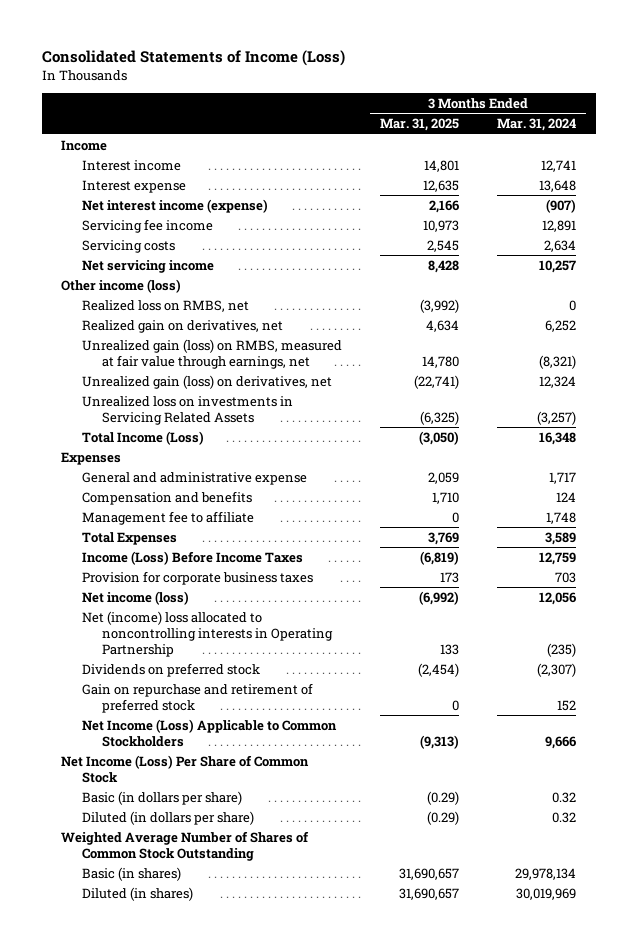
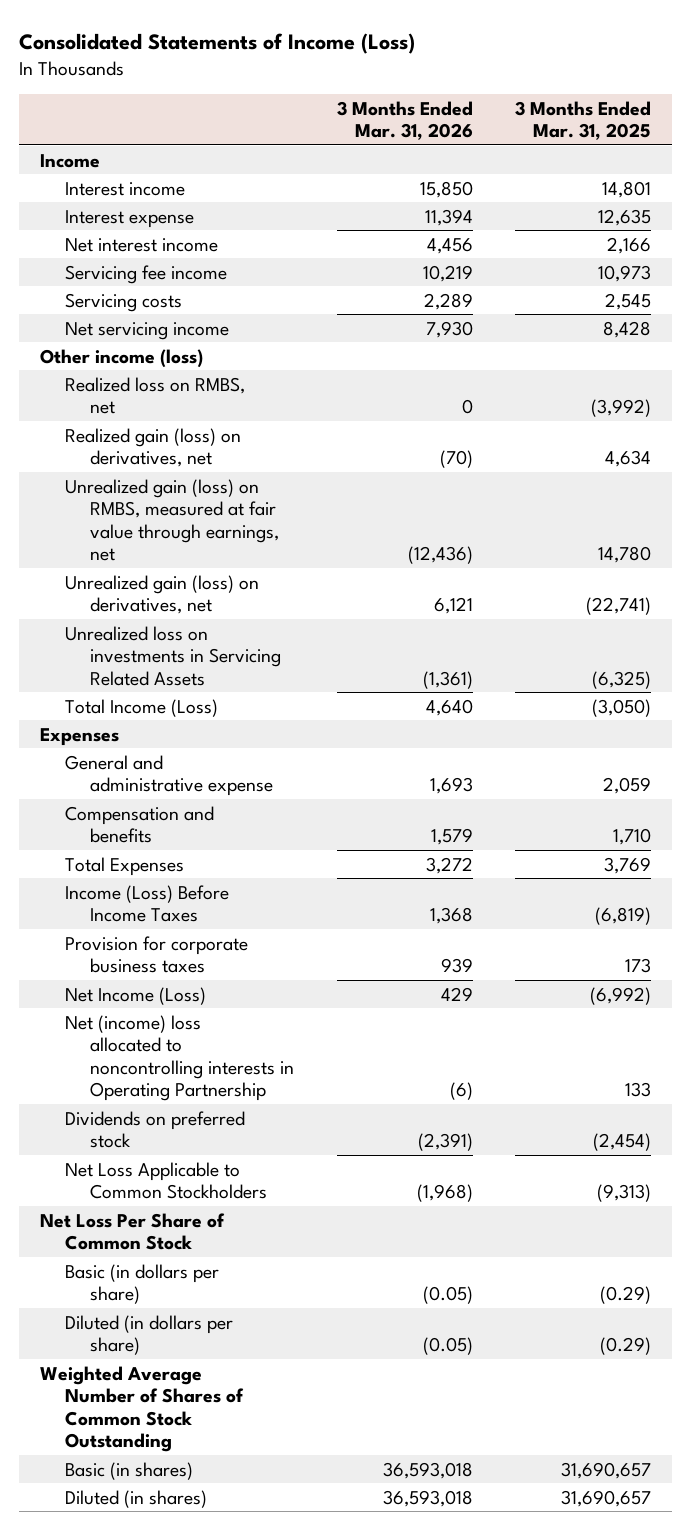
[497,118,577,132] Mar. 31, 2024 -> none
none -> [336,100,473,141] 3 Months Ended Mar. 31, 2026
[81,198,268,213] Net interest income (expense) -> [64,237,218,252] Net interest income
[81,319,283,333] Realized gain on derivatives, net -> [64,427,241,468] Realized gain (loss) on derivatives, net
[81,510,254,525] Management fee to affiliate -> none
[81,590,189,605] Net income (loss) -> [64,986,206,1005] Net Income (Loss)
[81,682,313,713] Gain on repurchase and retirement of preferred stock -> none
[81,718,337,747] Net Income (Loss) Applicable to Common Stockholders -> [64,1161,268,1200] Net Loss Applicable to Common Stockholders
[60,754,309,783] Net Income (Loss) Per Share of Common Stock -> [39,1212,225,1251] Net Loss Per Share of Common Stock

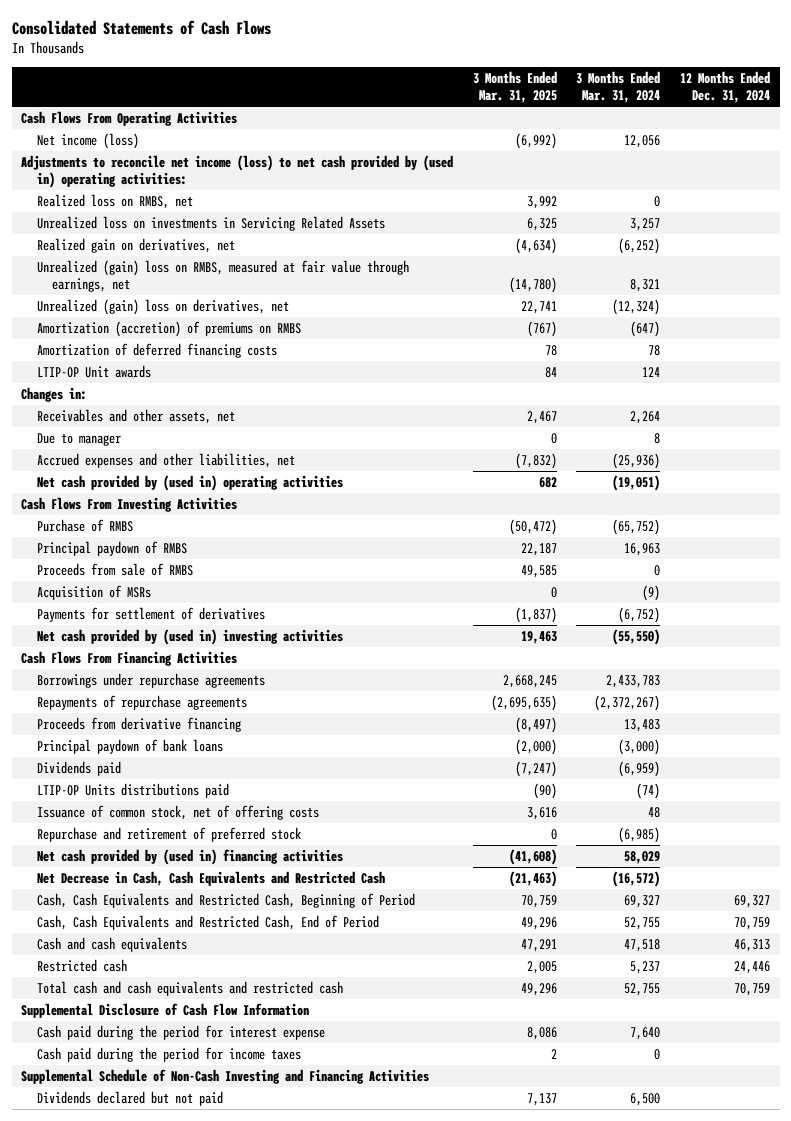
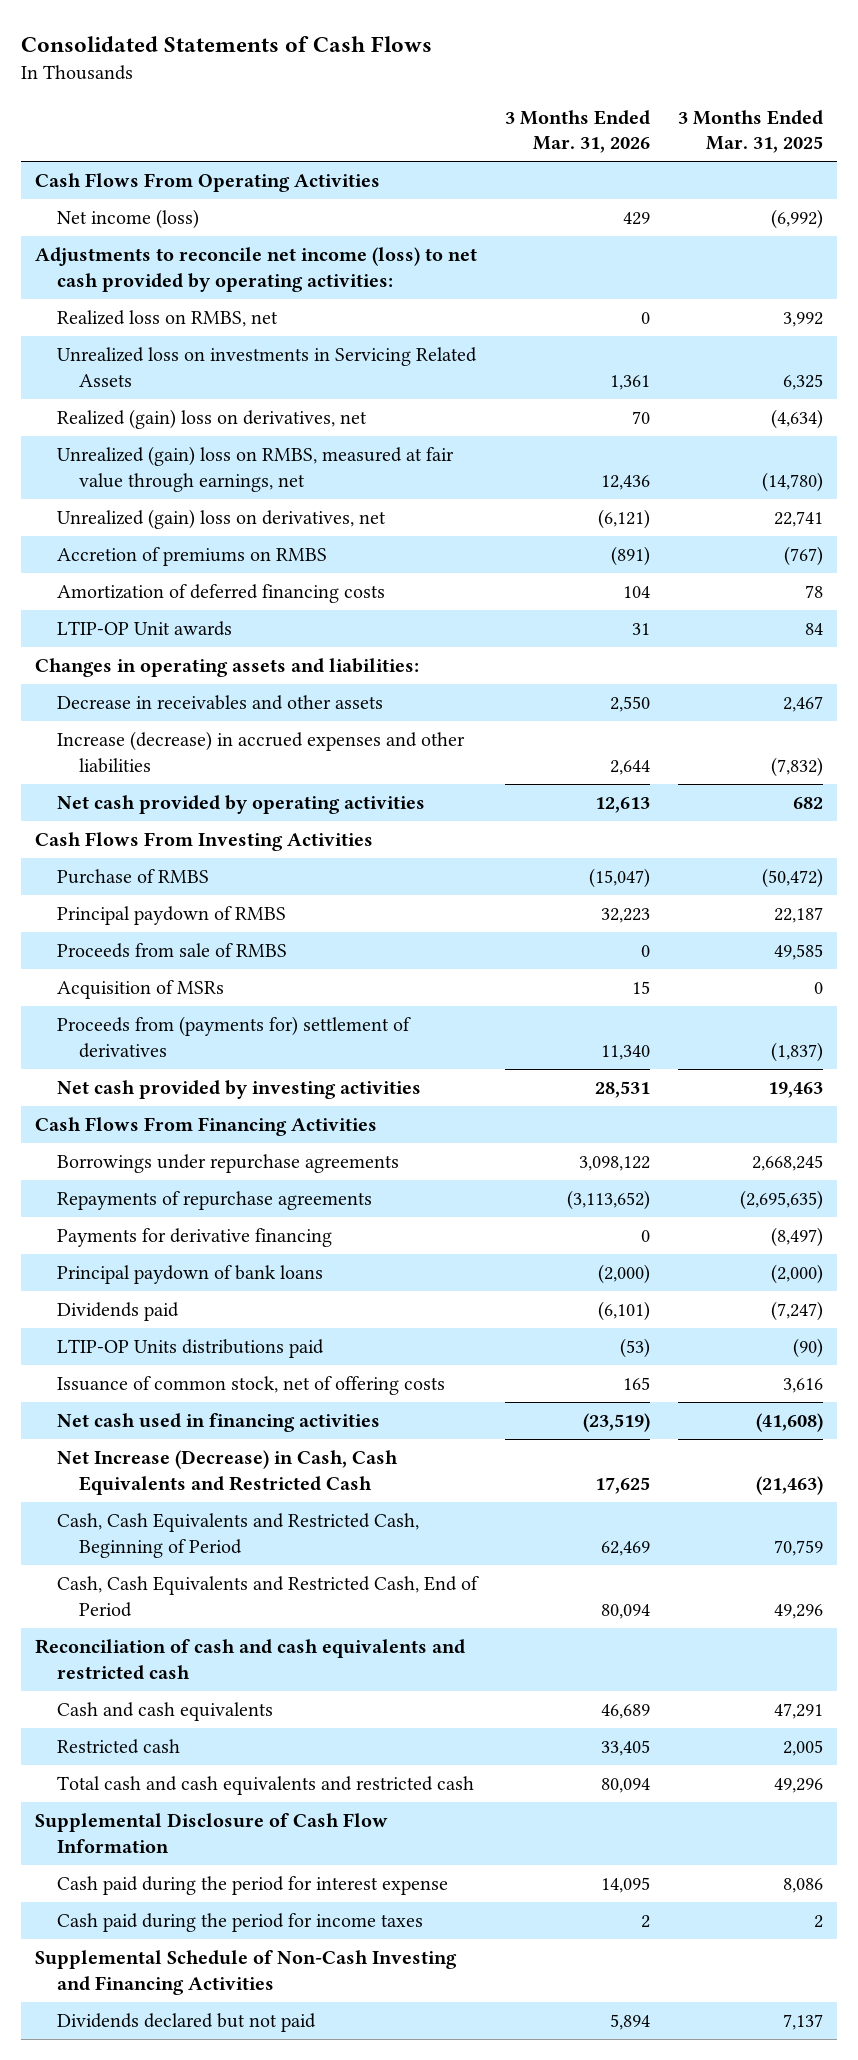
[576,71,661,103] 3 Months Ended Mar. 31, 2024 -> none
[680,71,771,103] 12 Months Ended Dec. 31, 2024 -> none
none -> [504,109,650,154] 3 Months Ended Mar. 31, 2026
[21,155,454,188] Adjustments to reconcile net income (loss) to net cash provided by (used in) operating activities: -> [35,246,478,292] Adjustments to reconcile net income (loss) to net cash provided by operating activities:
[36,238,235,254] Realized gain on derivatives, net -> [57,408,368,429] Realized (gain) loss on derivatives, net
[36,321,301,338] Amortization (accretion) of premiums on RMBS -> [57,546,328,566] Accretion of premiums on RMBS
[36,433,121,447] Due to manager -> none
[21,387,88,403] Changes in: -> [35,657,420,677] Changes in operating assets and liabilities:
[36,409,235,425] Receivables and other assets, net -> [57,694,384,710] Decrease in receivables and other assets
[36,453,295,469] Accrued expenses and other liabilities, net -> [57,730,466,773] Increase (decrease) in accrued expenses and other liabilities
[36,475,343,492] Net cash provided by (used in) operating activities -> [57,794,426,814] Net cash provided by operating activities
[36,607,265,623] Payments for settlement of derivatives -> [57,1015,412,1058] Proceeds from (payments for) settlement of derivatives
[36,629,343,646] Net cash provided by (used in) investing activities -> [57,1079,422,1099] Net cash provided by investing activities
[36,717,241,733] Proceeds from derivative financing -> [57,1227,333,1247] Payments for derivative financing
[36,827,301,843] Repurchase and retirement of preferred stock -> none
[36,849,343,866] Net cash provided by (used in) financing activities -> [57,1412,381,1432] Net cash used in financing activities
[36,871,385,887] Net Decrease in Cash, Cash Equivalents and Restricted Cash -> [57,1449,399,1495] Net Increase (Decrease) in Cash, Cash Equivalents and Restricted Cash
none -> [35,1638,466,1680] Reconciliation of cash and cash equivalents and restricted cash

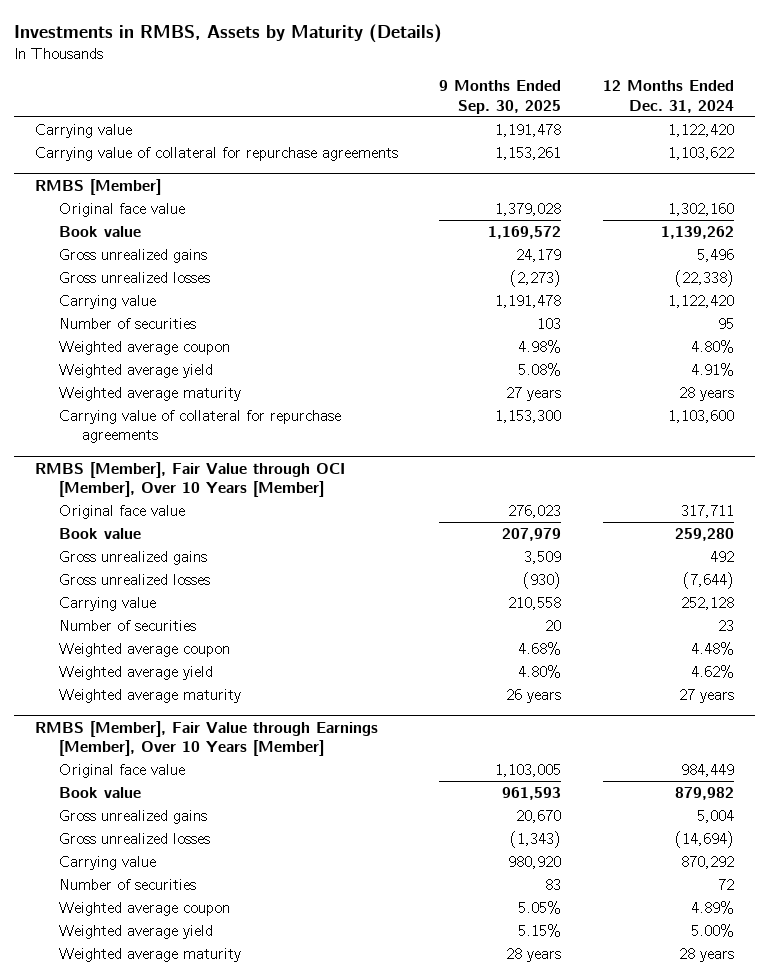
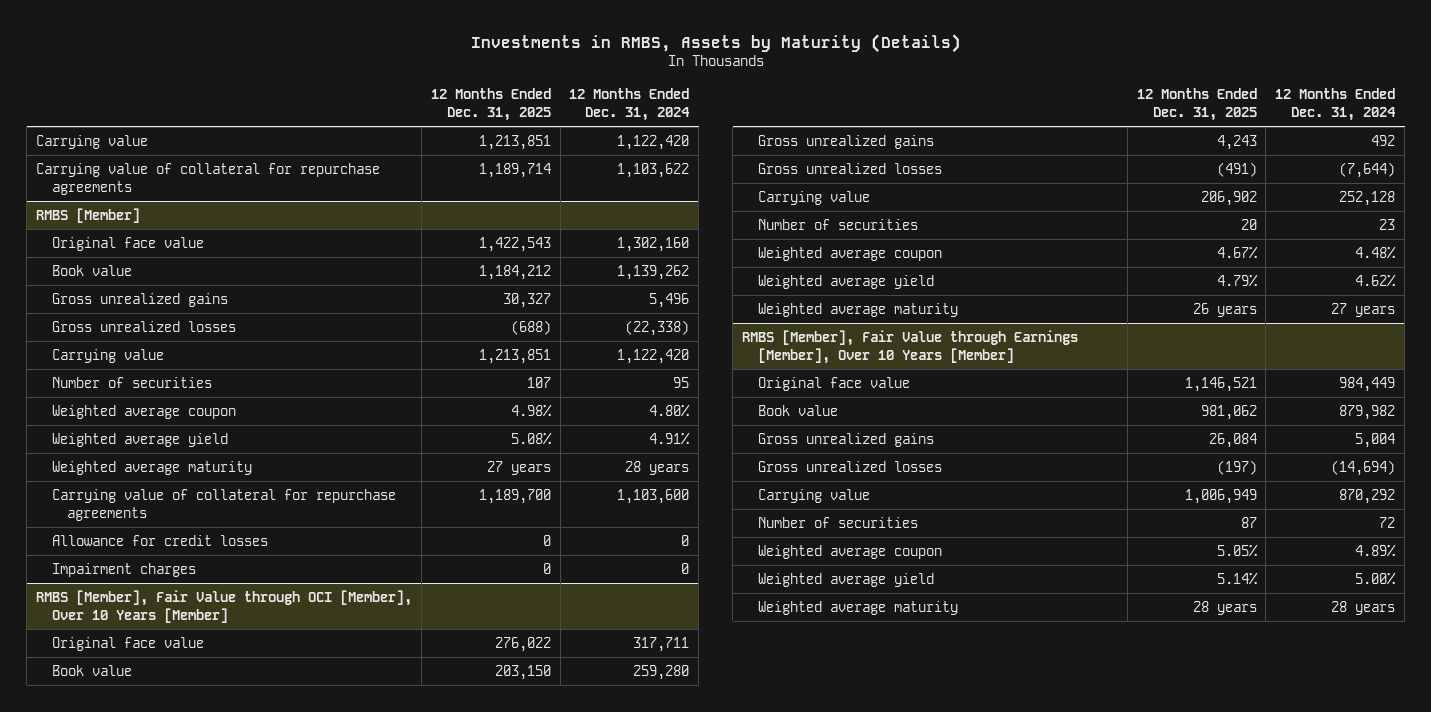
[439,80,562,114] 9 Months Ended Sep. 30, 2025 -> none
none -> [430,88,551,121] 12 Months Ended Dec. 31, 2025
none -> [51,535,268,547] Allowance for credit losses
none -> [51,563,196,578] Impairment charges

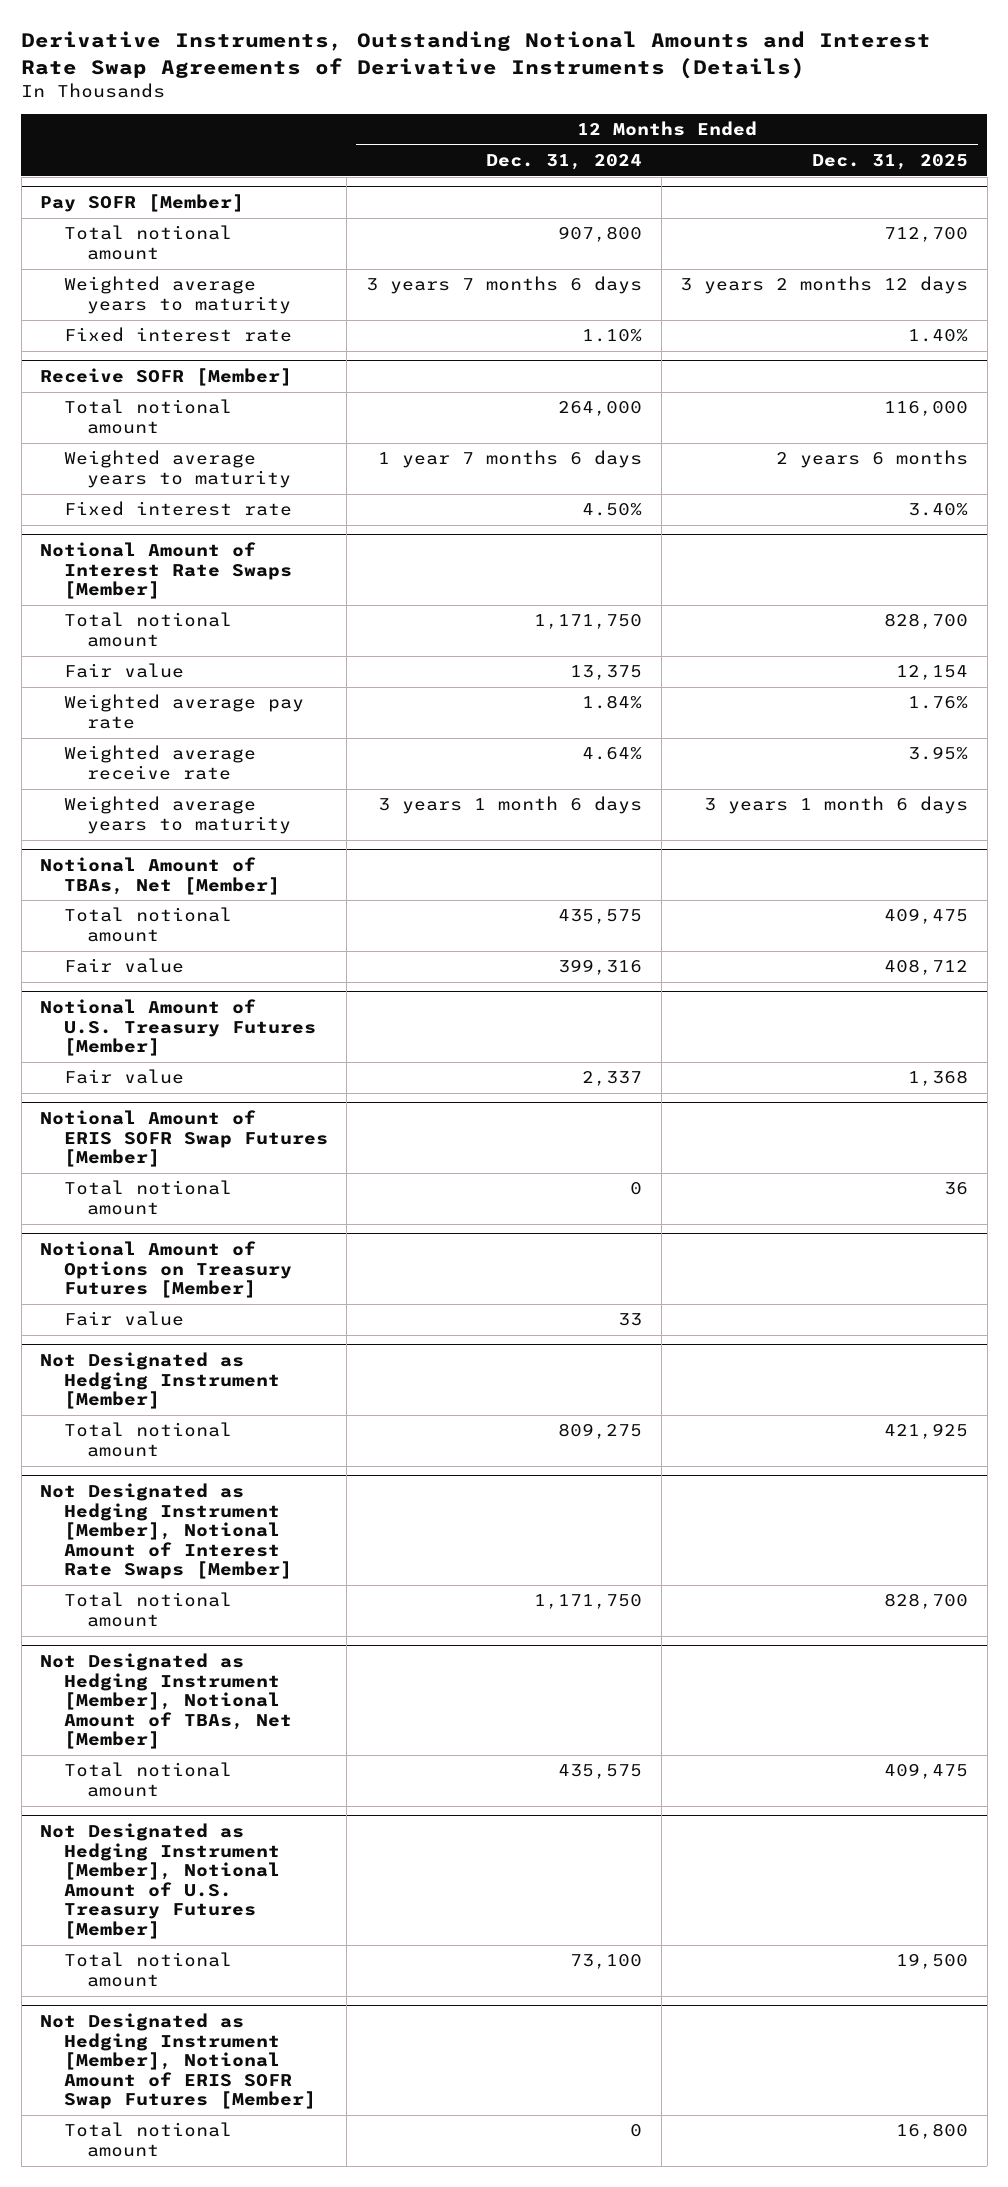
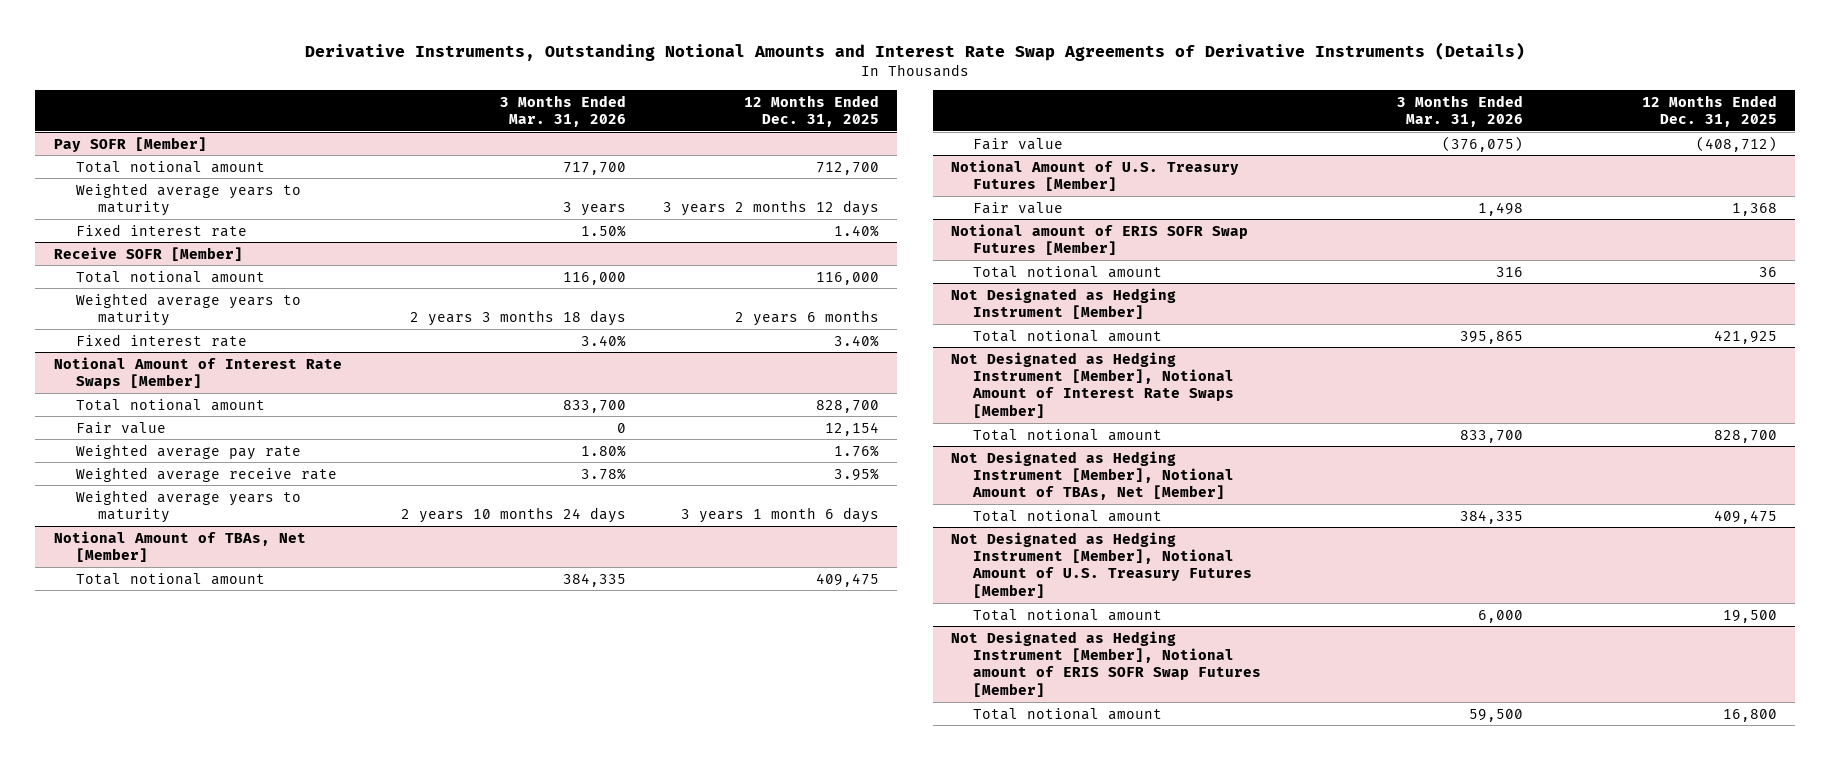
[485,154,642,171] Dec. 31, 2024 -> none
none -> [499,94,626,128] 3 Months Ended Mar. 31, 2026
[884,959,969,976] 408,712 -> [1695,135,1777,152] (408,712)
[40,1110,328,1168] Notional Amount of ERIS SOFR Swap Futures [Member] -> [951,223,1249,255] Notional amount of ERIS SOFR Swap Futures [Member]
[40,1241,292,1299] Notional Amount of Options on Treasury Futures [Member] -> none
[63,1311,184,1327] Fair value -> none
[40,2013,316,2110] Not Designated as Hedging Instrument [Member], Notional Amount of ERIS SOFR Swap Futures [Member] -> [951,630,1262,697] Not Designated as Hedging Instrument [Member], Notional amount of ERIS SOFR Swap Futures [Member]

